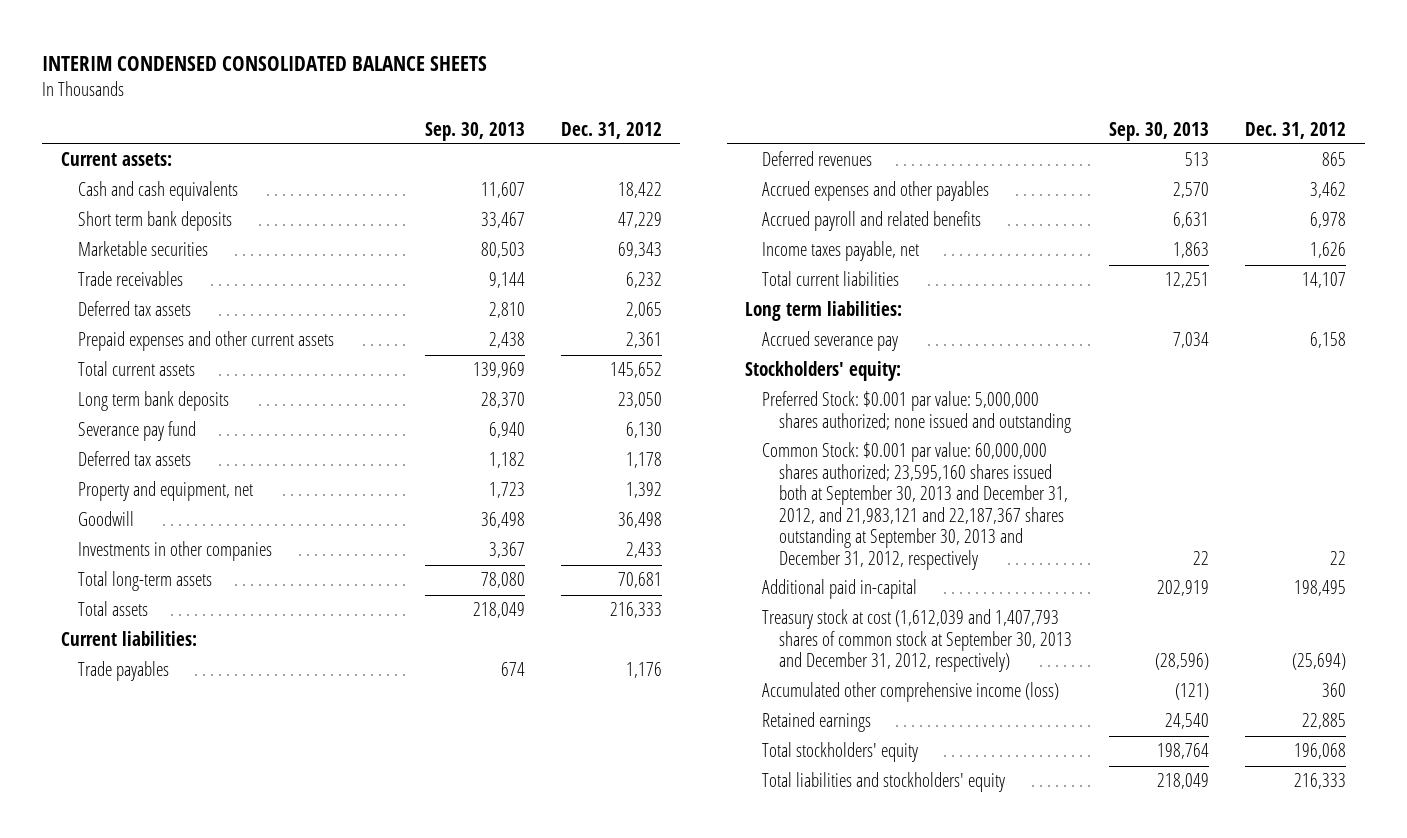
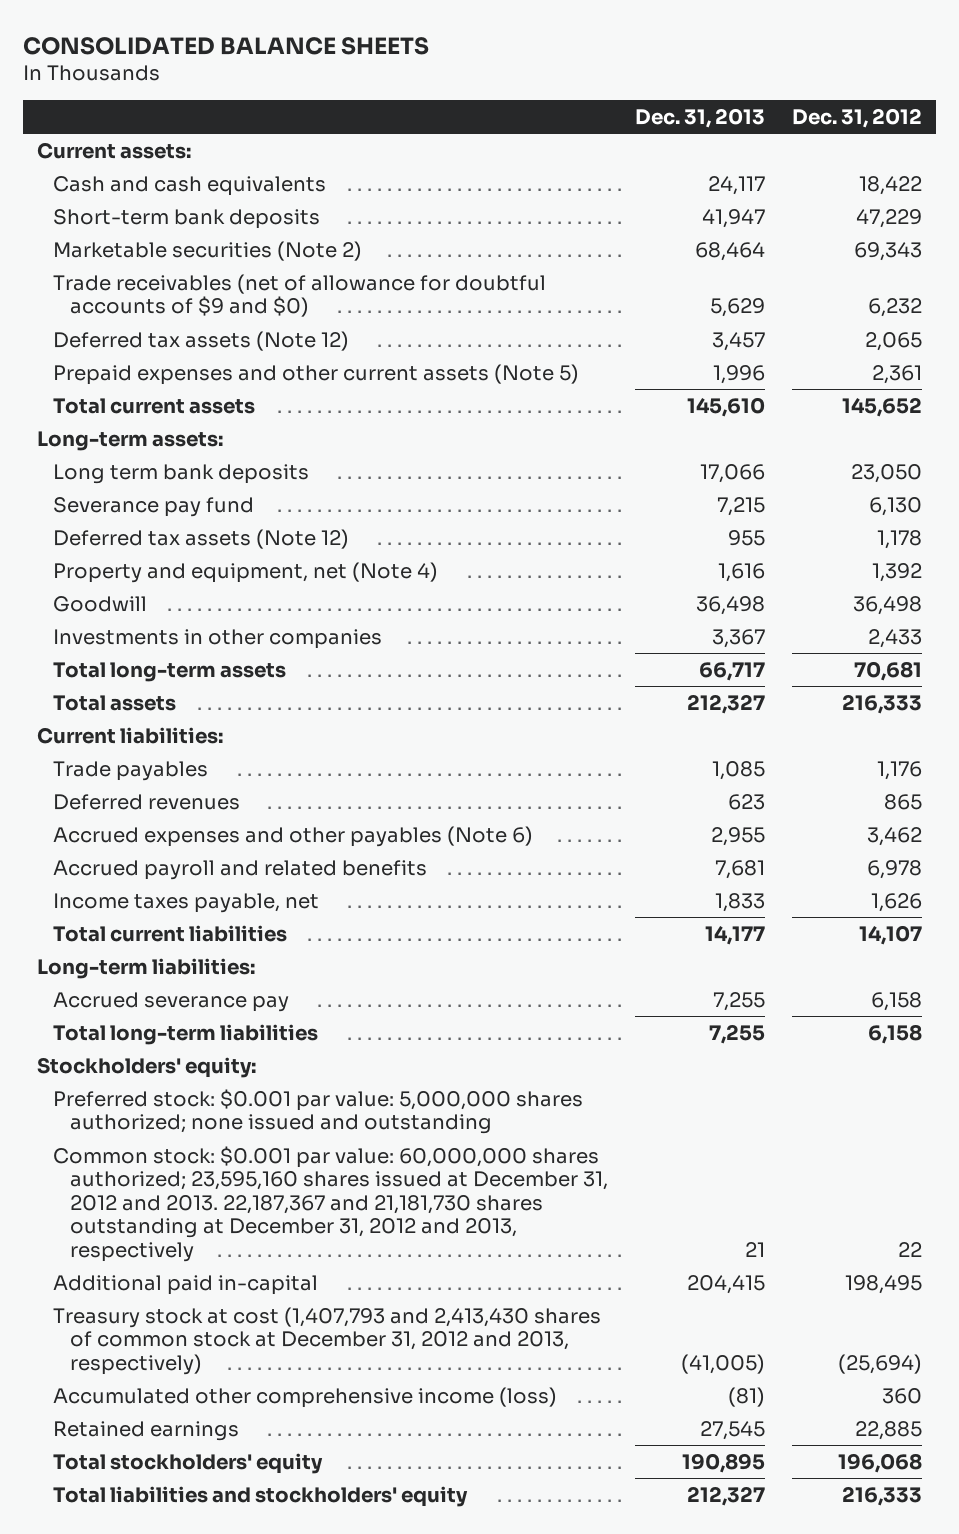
[42,56,488,72] INTERIM CONDENSED CONSOLIDATED BALANCE SHEETS -> [23,36,430,55] CONSOLIDATED BALANCE SHEETS
[424,121,525,141] Sep. 30, 2013 -> none
none -> [635,107,766,128] Dec. 31, 2013
[77,211,232,232] Short term bank deposits -> [53,208,321,229] Short-term bank deposits
[77,241,208,257] Marketable securities -> [53,240,363,261] Marketable securities (Note 2)
[77,271,183,287] Trade receivables -> [53,273,547,318] Trade receivables (net of allowance for doubtful accounts of $9 and $0)
[77,301,191,317] Deferred tax assets -> [53,330,350,351] Deferred tax assets (Note 12)
[77,331,334,352] Prepaid expenses and other current assets -> [53,363,580,385] Prepaid expenses and other current assets (Note 5)
none -> [36,430,223,451] Long-term assets:
[77,451,191,467] Deferred tax assets -> [53,528,350,549] Deferred tax assets (Note 12)
[77,481,253,502] Property and equipment, net -> [53,561,439,583] Property and equipment, net (Note 4)
[762,181,990,202] Accrued expenses and other payables -> [53,825,534,847] Accrued expenses and other payables (Note 6)
[744,301,902,322] Long term liabilities: -> [36,957,255,979] Long-term liabilities:
none -> [53,1023,319,1045] Total long-term liabilities
[762,391,1072,433] Preferred Stock: $0.001 par value: 5,000,000 shares authorized; none issued and outstanding -> [53,1088,584,1135] Preferred stock: $0.001 par value: 5,000,000 shares authorized; none issued and outstanding
[762,442,1069,570] Common Stock: $0.001 par value: 60,000,000 shares authorized; 23,595,160 shares issued both at September 30, 2013 and December 31, 2012, and 21,983,121 and 22,187,367 shares outstanding at September 30, 2013 and December 31, 2012, respectively -> [53,1145,609,1262] Common stock: $0.001 par value: 60,000,000 shares authorized; 23,595,160 shares issued at December 31, 2012 and 2013. 22,187,367 and 21,181,730 shares outstanding at December 31, 2012 and 2013, respectively
[762,609,1073,673] Treasury stock at cost (1,612,039 and 1,407,793 shares of common stock at September 30, 2013 and December 31, 2012, respectively) -> [53,1306,602,1375] Treasury stock at cost (1,407,793 and 2,413,430 shares of common stock at December 31, 2012 and 2013, respectively)

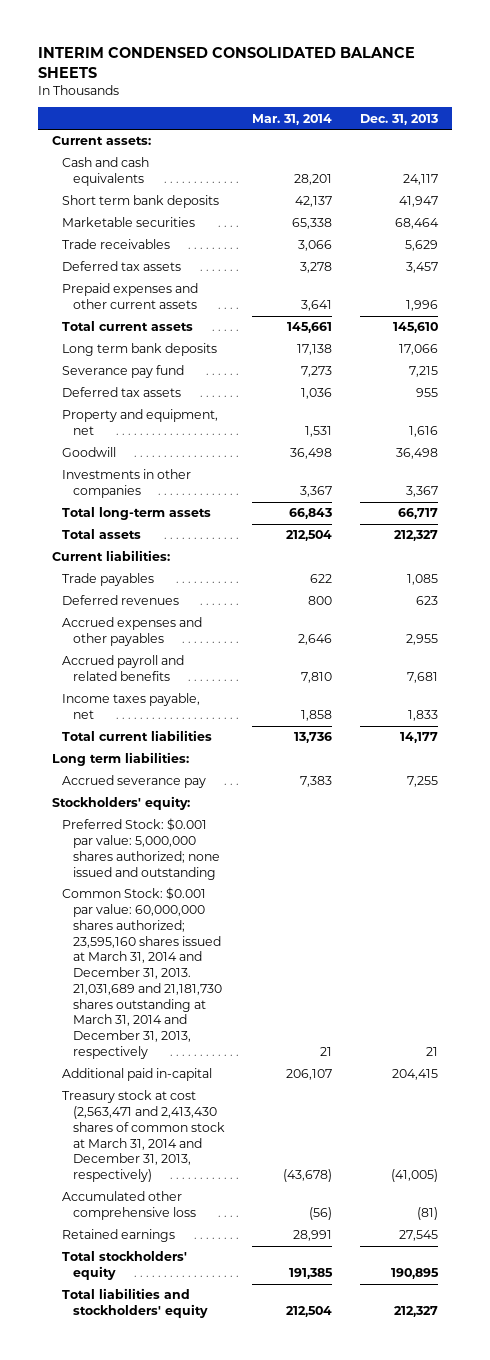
[23,36,430,55] CONSOLIDATED BALANCE SHEETS -> [38,46,416,78] INTERIM CONDENSED CONSOLIDATED BALANCE SHEETS
[792,107,923,128] Dec. 31, 2012 -> none
none -> [252,113,333,125] Mar. 31, 2014
[53,208,321,229] Short-term bank deposits -> [62,195,220,209] Short term bank deposits
[53,240,363,261] Marketable securities (Note 2) -> [62,217,196,228] Marketable securities
[53,273,547,318] Trade receivables (net of allowance for doubtful accounts of $9 and $0) -> [62,239,171,250] Trade receivables
[53,330,350,351] Deferred tax assets (Note 12) -> [62,261,182,272] Deferred tax assets
[53,363,580,385] Prepaid expenses and other current assets (Note 5) -> [62,283,199,310] Prepaid expenses and other current assets
[36,430,223,451] Long-term assets: -> none
[53,528,350,549] Deferred tax assets (Note 12) -> [62,387,182,398] Deferred tax assets
[53,561,439,583] Property and equipment, net (Note 4) -> [62,409,219,436] Property and equipment, net
[53,825,534,847] Accrued expenses and other payables (Note 6) -> [62,617,203,647] Accrued expenses and other payables
[36,957,255,979] Long-term liabilities: -> [52,752,190,767] Long term liabilities:
[53,1023,319,1045] Total long-term liabilities -> none
[53,1088,584,1135] Preferred stock: $0.001 par value: 5,000,000 shares authorized; none issued and outstanding -> [62,818,220,880] Preferred Stock: $0.001 par value: 5,000,000 shares authorized; none issued and outstanding
[53,1145,609,1262] Common stock: $0.001 par value: 60,000,000 shares authorized; 23,595,160 shares issued at December 31, 2012 and 2013. 22,187,367 and 21,181,730 shares outstanding at December 31, 2012 and 2013, respectively -> [62,887,222,1060] Common Stock: $0.001 par value: 60,000,000 shares authorized; 23,595,160 shares issued at March 31, 2014 and December 31, 2013. 21,031,689 and 21,181,730 shares outstanding at March 31, 2014 and December 31, 2013, respectively
[53,1306,602,1375] Treasury stock at cost (1,407,793 and 2,413,430 shares of common stock at December 31, 2012 and 2013, respectively) -> [62,1090,225,1183] Treasury stock at cost (2,563,471 and 2,413,430 shares of common stock at March 31, 2014 and December 31, 2013, respectively)
[53,1386,558,1408] Accumulated other comprehensive income (loss) -> [62,1191,196,1221] Accumulated other comprehensive loss

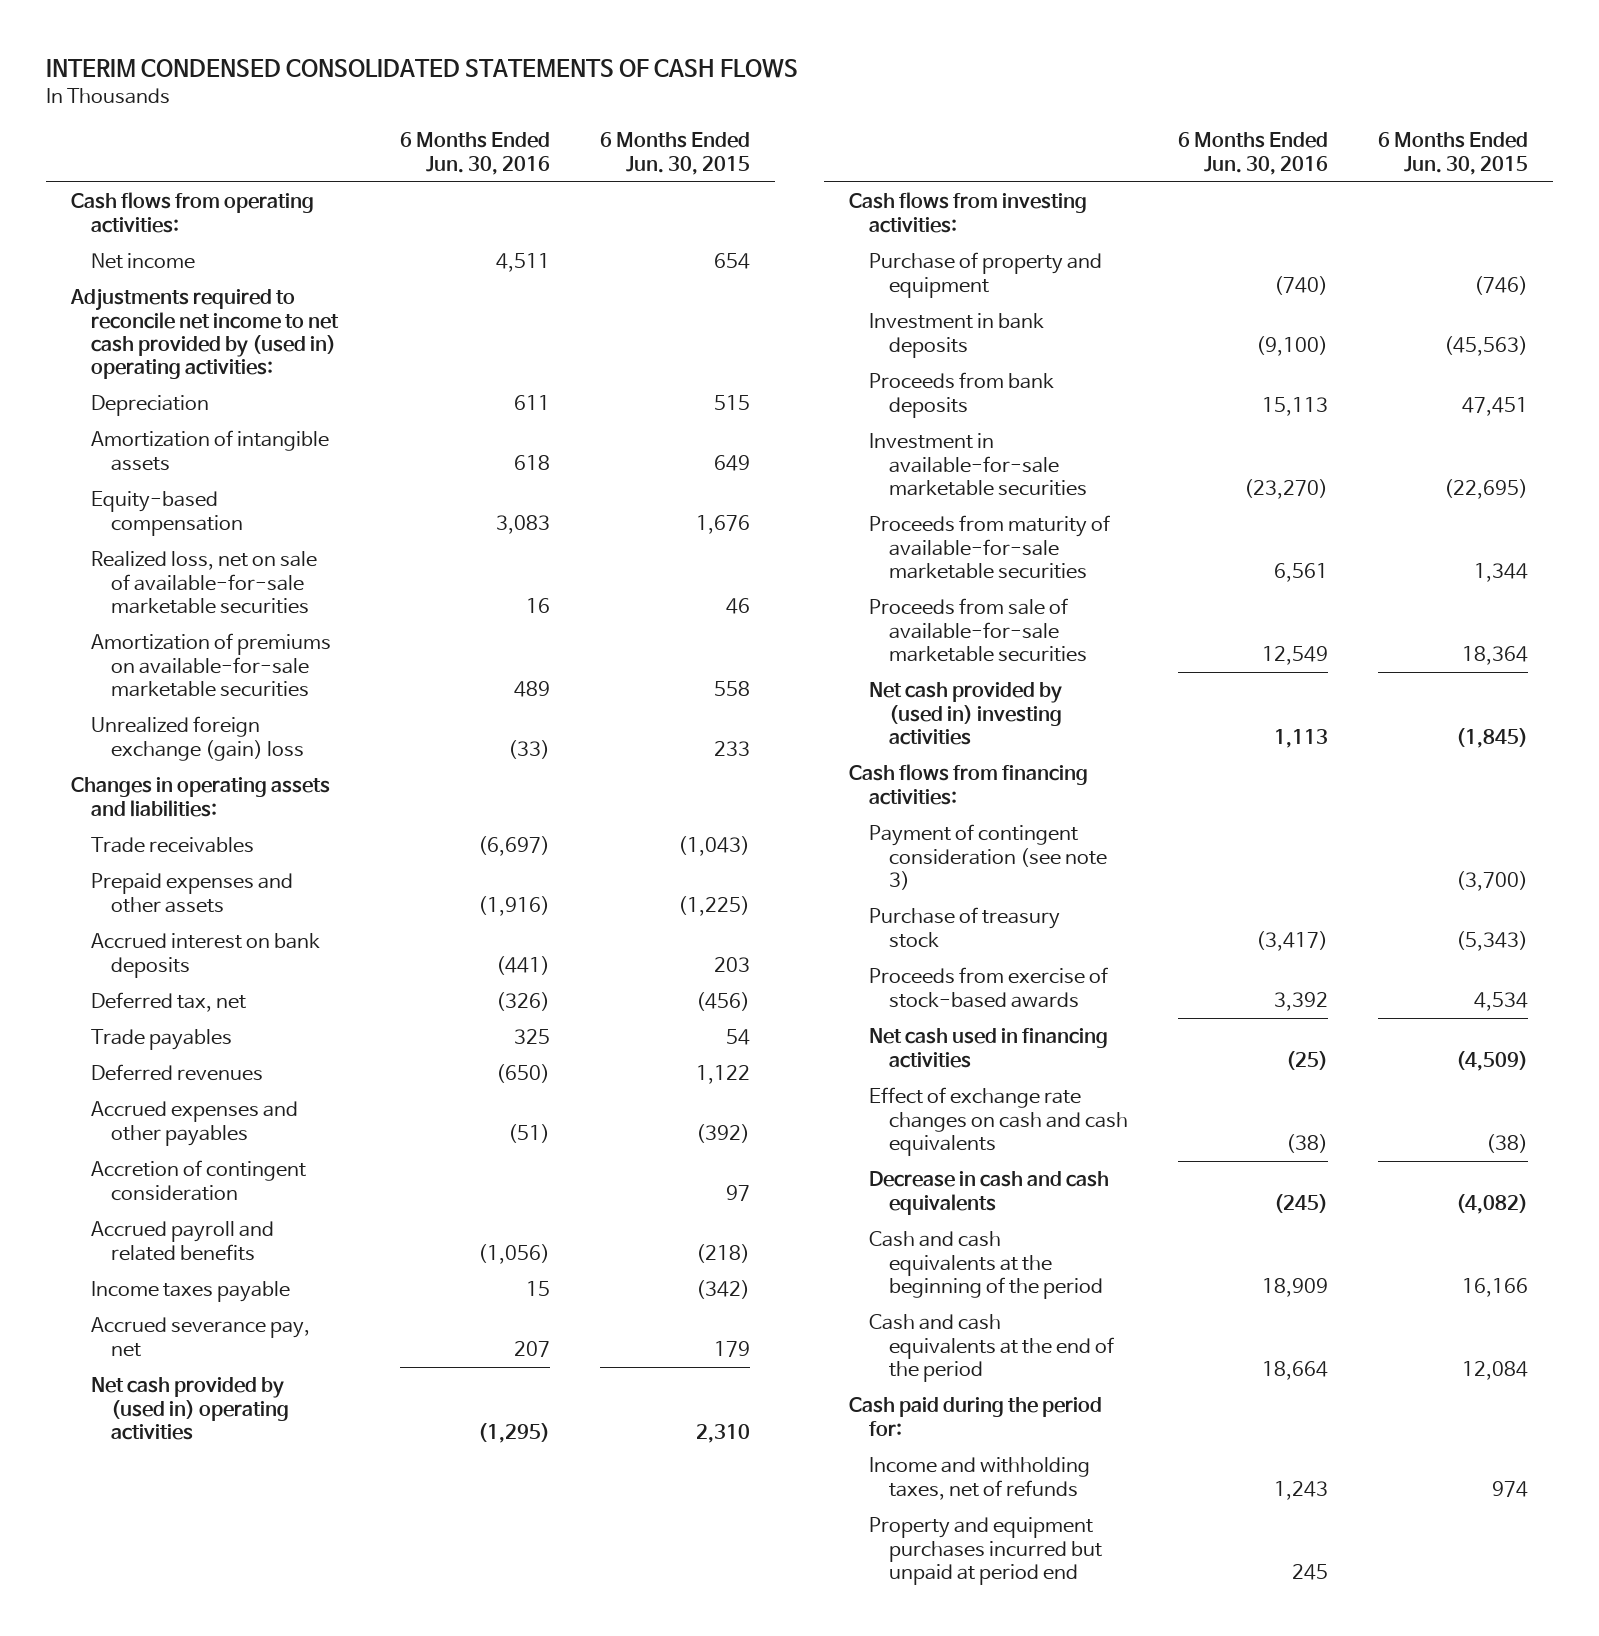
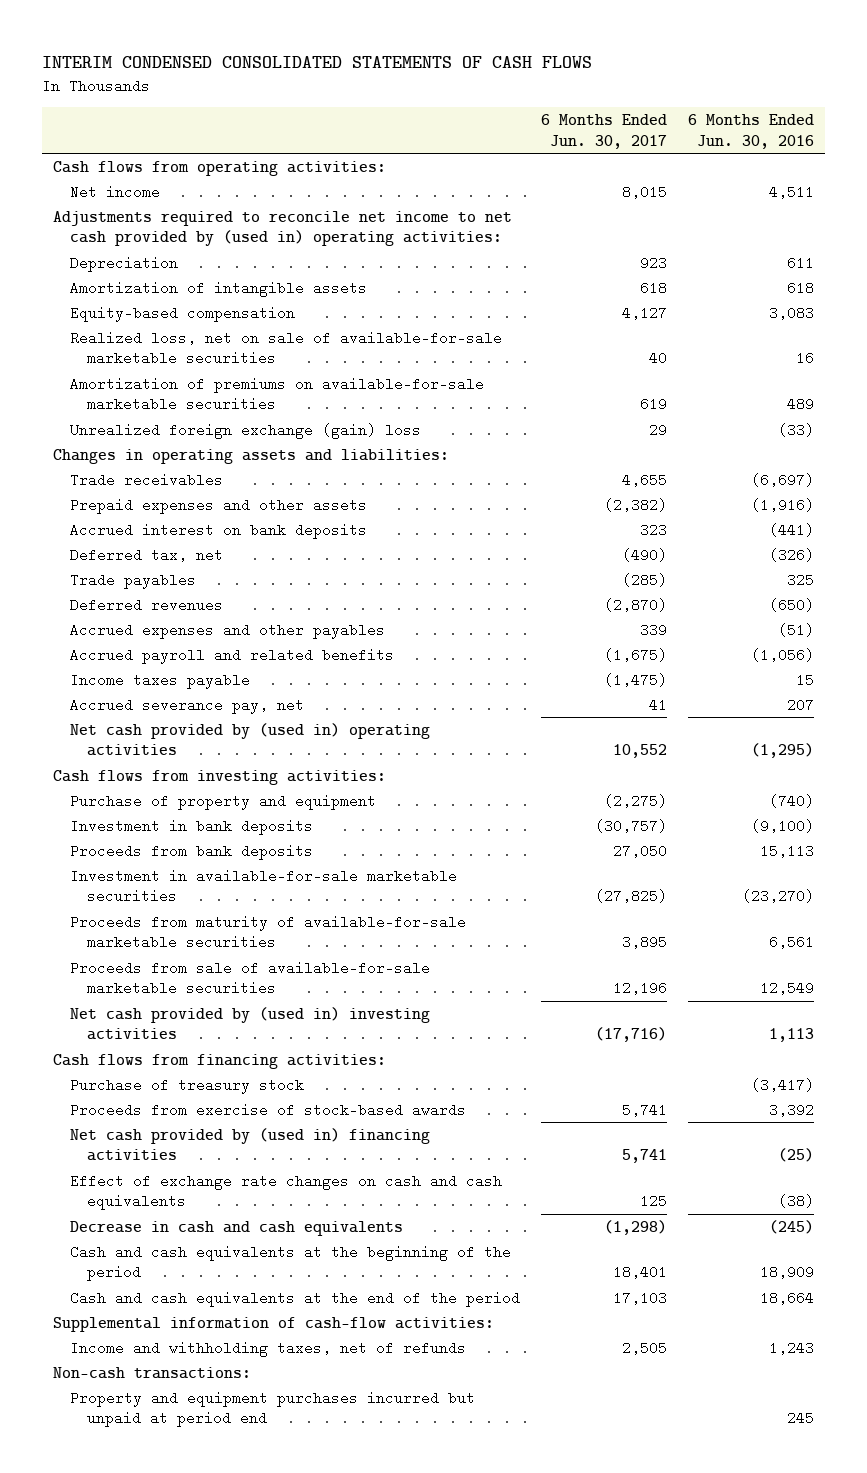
[599,132,750,175] 6 Months Ended Jun. 30, 2015 -> none
none -> [541,114,668,149] 6 Months Ended Jun. 30, 2017
[90,1160,306,1201] Accretion of contingent consideration -> none
[868,824,1107,890] Payment of contingent consideration (see note 3) -> none
[868,1028,1108,1068] Net cash used in financing activities -> [69,1127,430,1162] Net cash provided by (used in) financing activities
[848,1397,1102,1436] Cash paid during the period for: -> none
none -> [52,1316,494,1332] Supplemental information of cash-flow activities:
none -> [52,1366,251,1379] Non-cash transactions:

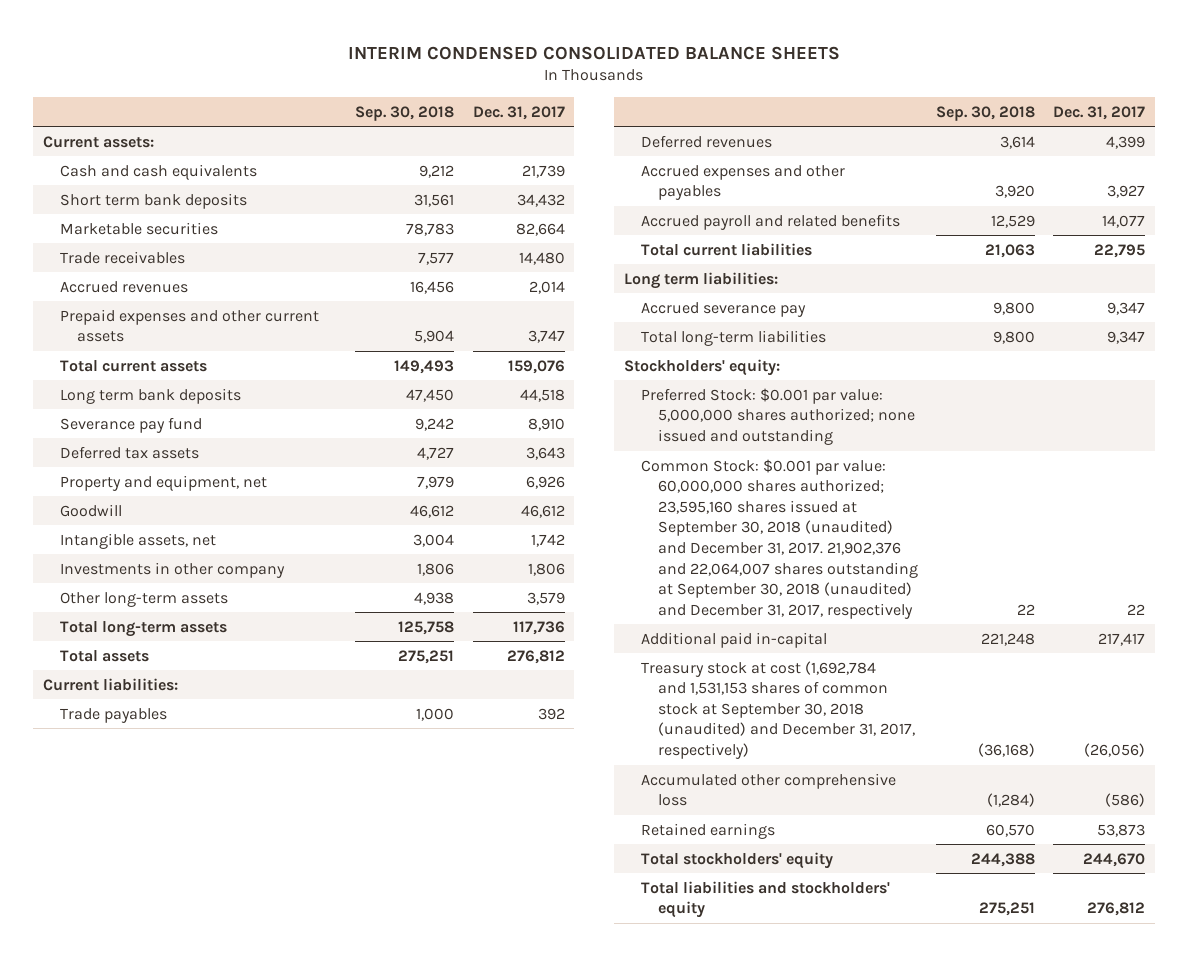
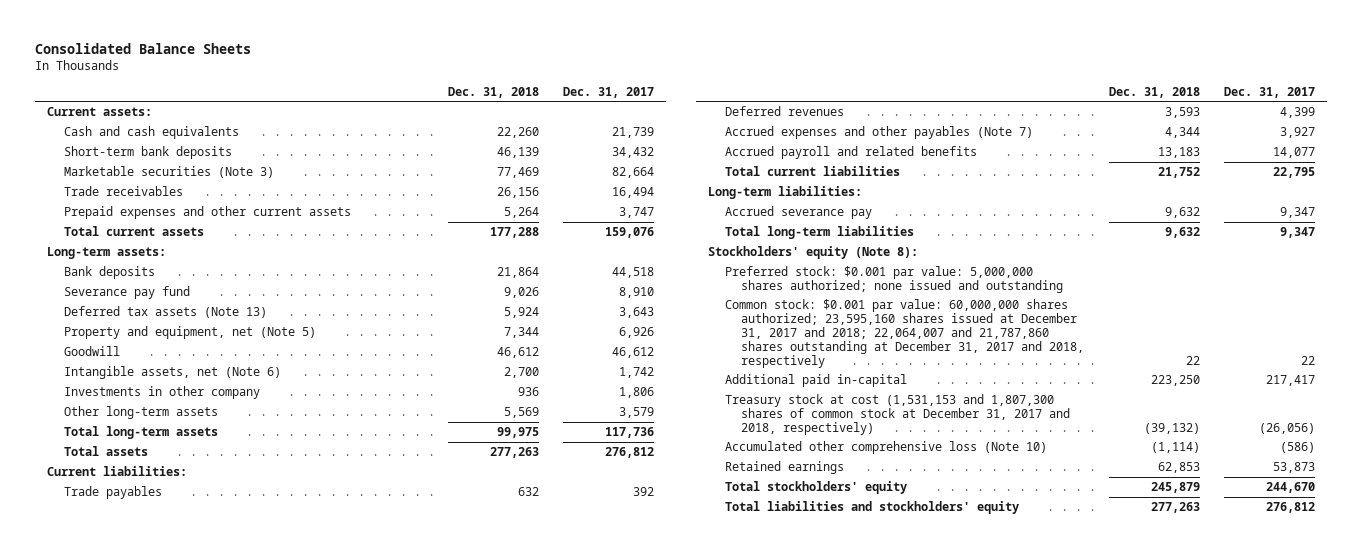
[348,45,841,60] INTERIM CONDENSED CONSOLIDATED BALANCE SHEETS -> [35,42,252,54] Consolidated Balance Sheets
[355,105,455,121] Sep. 30, 2018 -> none
none -> [447,86,539,98] Dec. 31, 2018
[59,280,188,293] Accrued revenues -> none
[59,192,247,209] Short term bank deposits -> [63,146,232,160] Short-term bank deposits
[59,221,218,235] Marketable securities -> [63,166,274,179] Marketable securities (Note 3)
[518,251,565,265] 14,480 -> [612,187,655,199] 16,494
none -> [47,247,167,260] Long-term assets:
[59,387,241,404] Long term bank deposits -> [63,266,155,280] Bank deposits
[59,445,199,459] Deferred tax assets -> [63,306,267,319] Deferred tax assets (Note 13)
[59,474,267,491] Property and equipment, net -> [63,326,316,340] Property and equipment, net (Note 5)
[59,532,216,549] Intangible assets, net -> [63,366,281,380] Intangible assets, net (Note 6)
[640,164,845,201] Accrued expenses and other payables -> [724,126,1033,140] Accrued expenses and other payables (Note 7)
[623,271,778,289] Long term liabilities: -> [708,186,863,200] Long-term liabilities:
[623,358,780,376] Stockholders' equity: -> [708,246,919,260] Stockholders' equity (Note 8):
[640,387,915,445] Preferred Stock: $0.001 par value: 5,000,000 shares authorized; none issued and outstanding -> [724,266,1064,293] Preferred stock: $0.001 par value: 5,000,000 shares authorized; none issued and outstanding
[640,458,918,619] Common Stock: $0.001 par value: 60,000,000 shares authorized; 23,595,160 shares issued at September 30, 2018 (unaudited) and December 31, 2017. 21,902,376 and 22,064,007 shares outstanding at September 30, 2018 (unaudited) and December 31, 2017, respectively -> [724,299,1085,368] Common stock: $0.001 par value: 60,000,000 shares authorized; 23,595,160 shares issued at December 31, 2017 and 2018; 22,064,007 and 21,787,860 shares outstanding at December 31, 2017 and 2018, respectively
[640,660,915,759] Treasury stock at cost (1,692,784 and 1,531,153 shares of common stock at September 30, 2018 (unaudited) and December 31, 2017, respectively) -> [724,394,1071,435] Treasury stock at cost (1,531,153 and 1,807,300 shares of common stock at December 31, 2017 and 2018, respectively)
[640,772,896,807] Accumulated other comprehensive loss -> [724,441,1047,455] Accumulated other comprehensive loss (Note 10)

